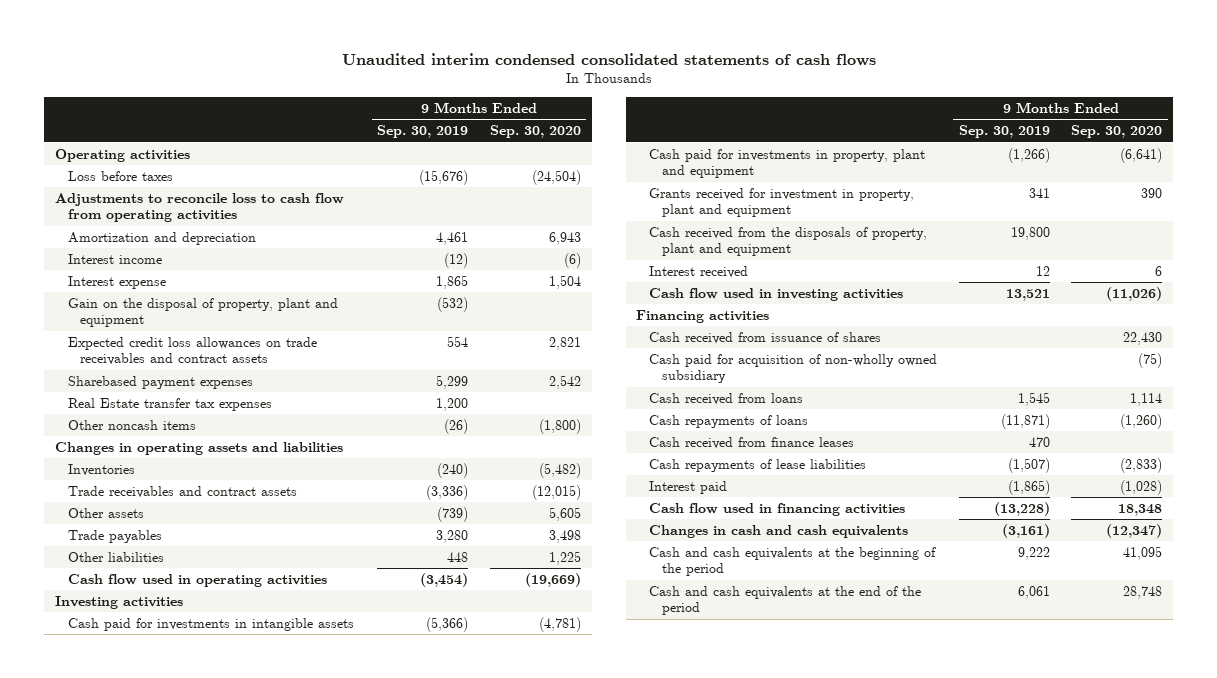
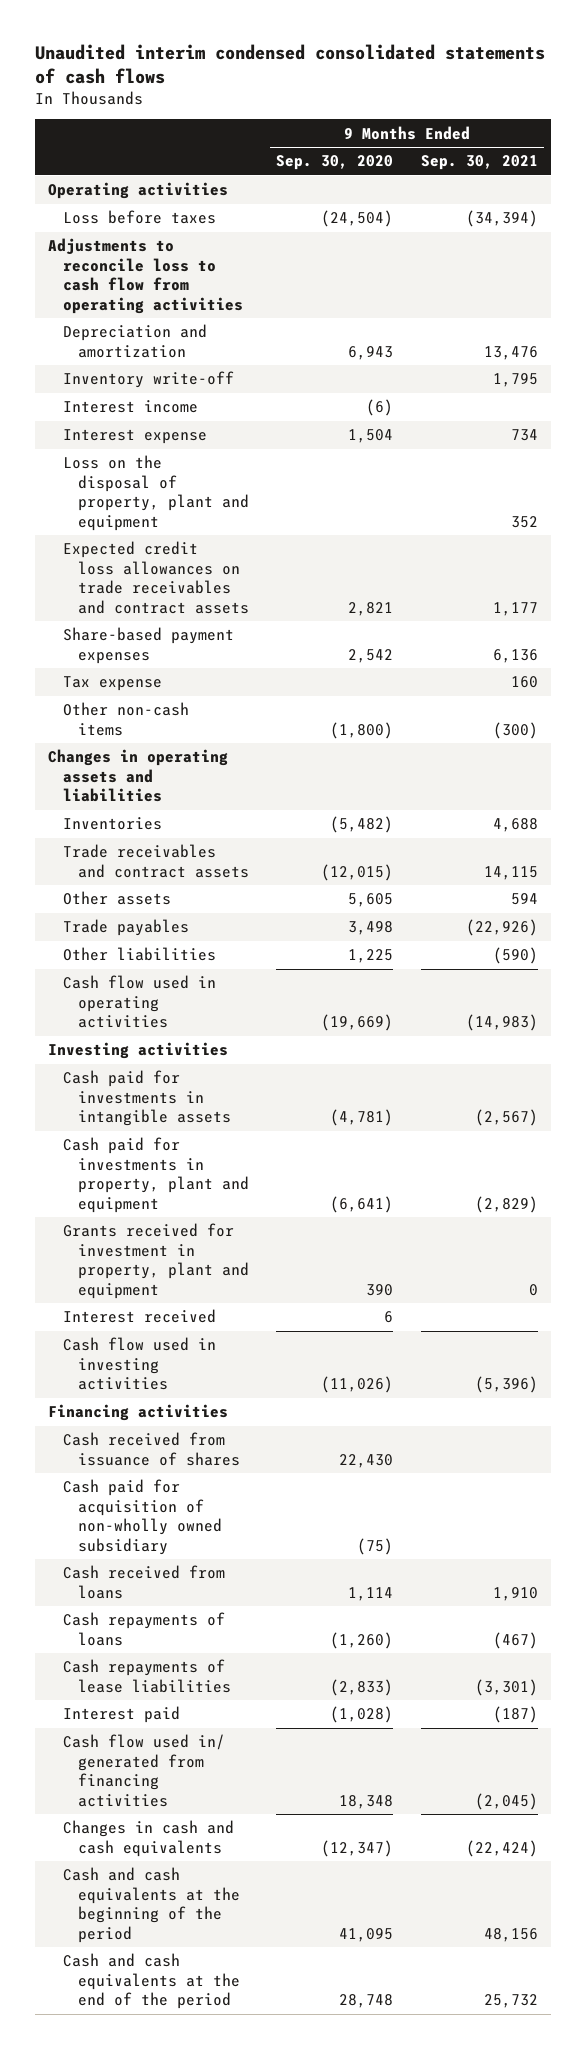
[377,125,469,139] Sep. 30, 2019 -> none
none -> [420,155,538,171] Sep. 30, 2021
[67,231,256,245] Amortization and depreciation -> [63,324,208,358] Depreciation and amortization
none -> [63,371,235,389] Inventory write-off
[67,297,338,328] Gain on the disposal of property, plant and equipment -> [63,455,250,532] Loss on the disposal of property, plant and equipment
[67,397,272,411] Real Estate transfer tax expenses -> none
[67,375,253,389] Sharebased payment expenses -> [63,627,235,664] Share-based payment expenses
none -> [63,676,163,692] Tax expense
[67,419,196,430] Other noncash items -> [63,702,190,736] Other non-cash items
[648,226,927,257] Cash received from the disposals of property, plant and equipment -> none
[648,436,854,449] Cash received from finance leases -> none
[648,502,905,516] Cash flow used in financing activities -> [63,1734,226,1808] Cash flow used in/ generated from financing activities

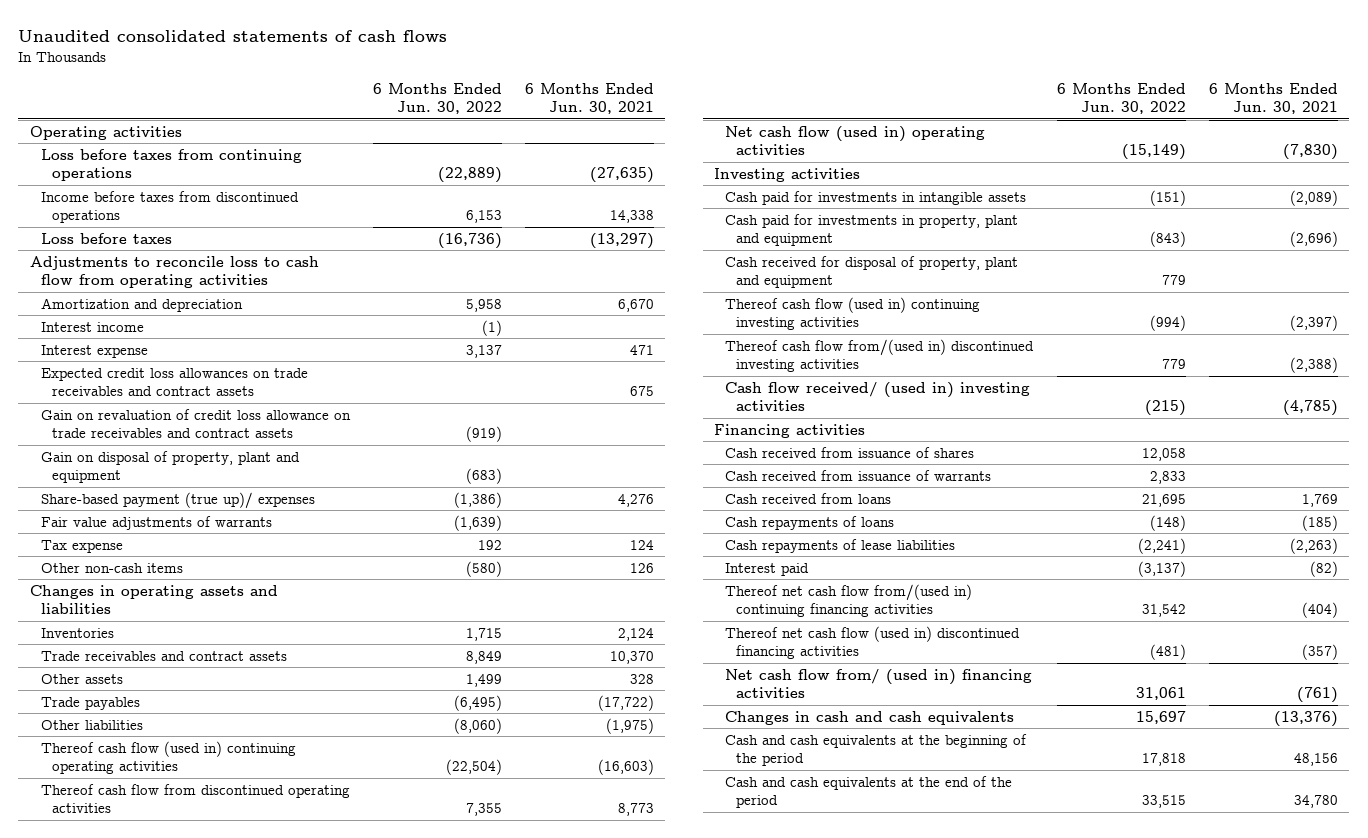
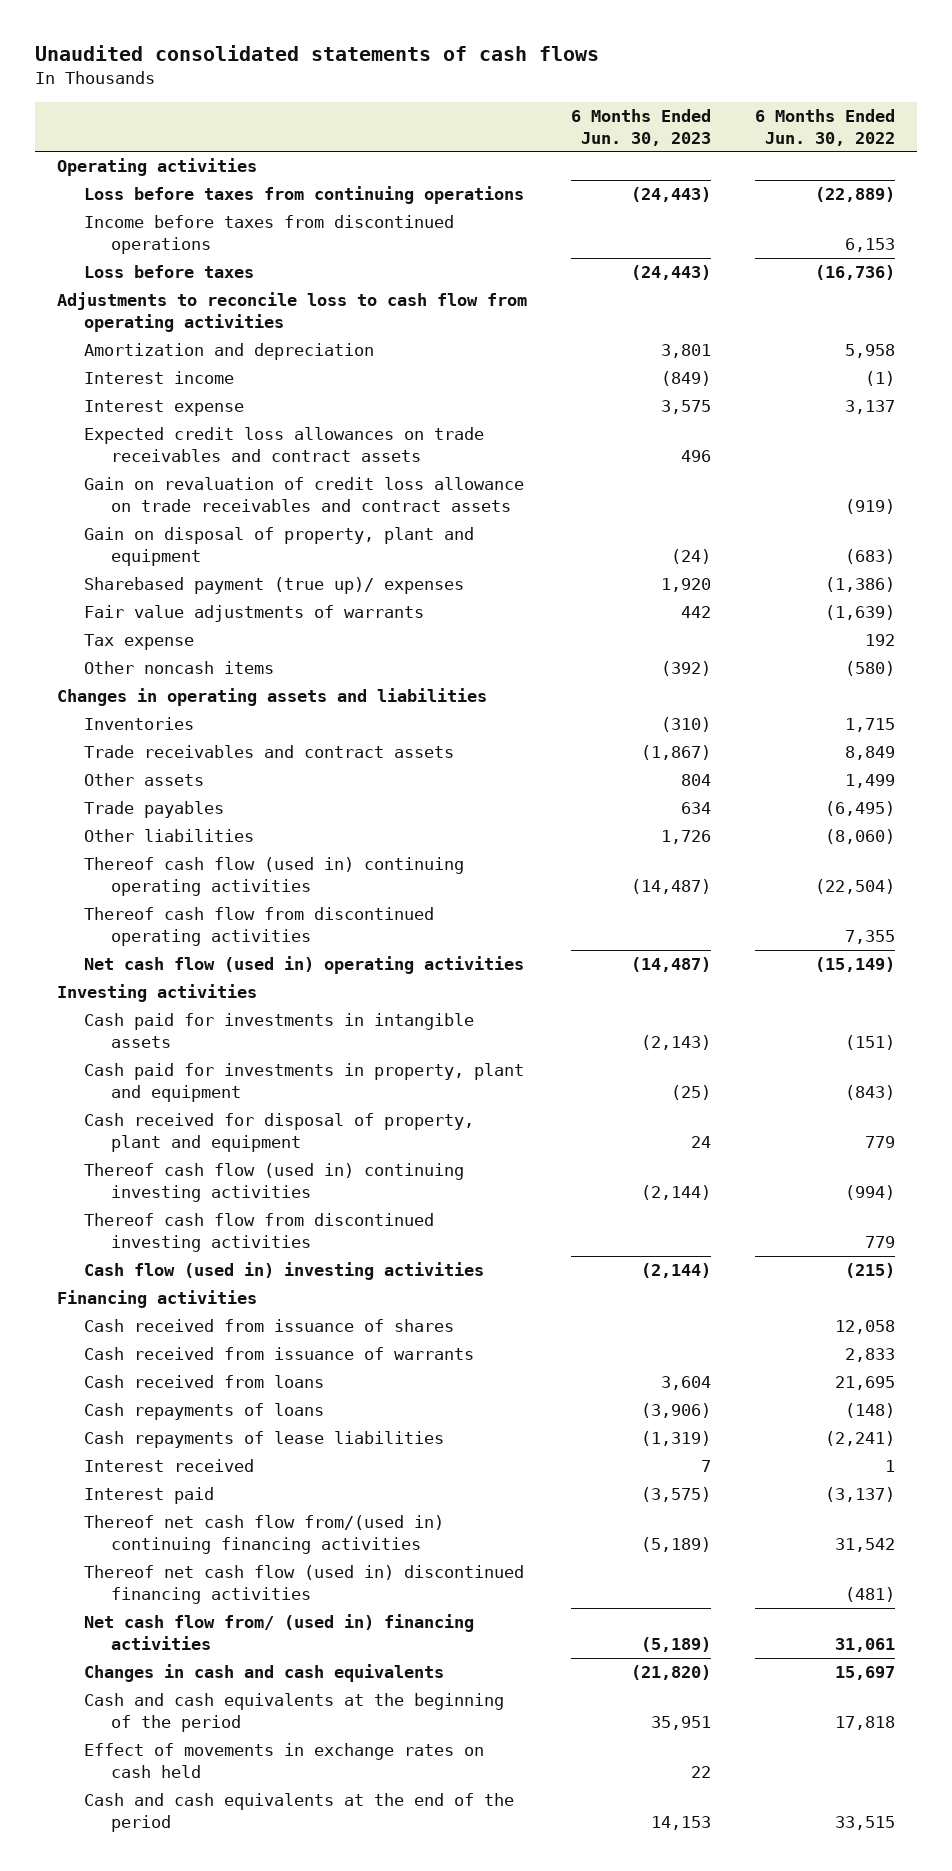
[524,82,654,115] 6 Months Ended Jun. 30, 2021 -> none
none -> [570,108,711,146] 6 Months Ended Jun. 30, 2023
[41,491,316,509] Share-based payment (true up)/ expenses -> [83,577,464,595] Sharebased payment (true up)/ expenses
[41,562,184,573] Other non-cash items -> [83,661,274,675] Other noncash items
[725,338,1035,373] Thereof cash flow from/(used in) discontinued investing activities -> [83,1213,434,1253] Thereof cash flow from discontinued investing activities
[725,381,1031,412] Cash flow received/ (used in) investing activities -> [83,1262,484,1281] Cash flow (used in) investing activities
none -> [83,1459,254,1473] Interest received
none -> [83,1743,484,1779] Effect of movements in exchange rates on cash held

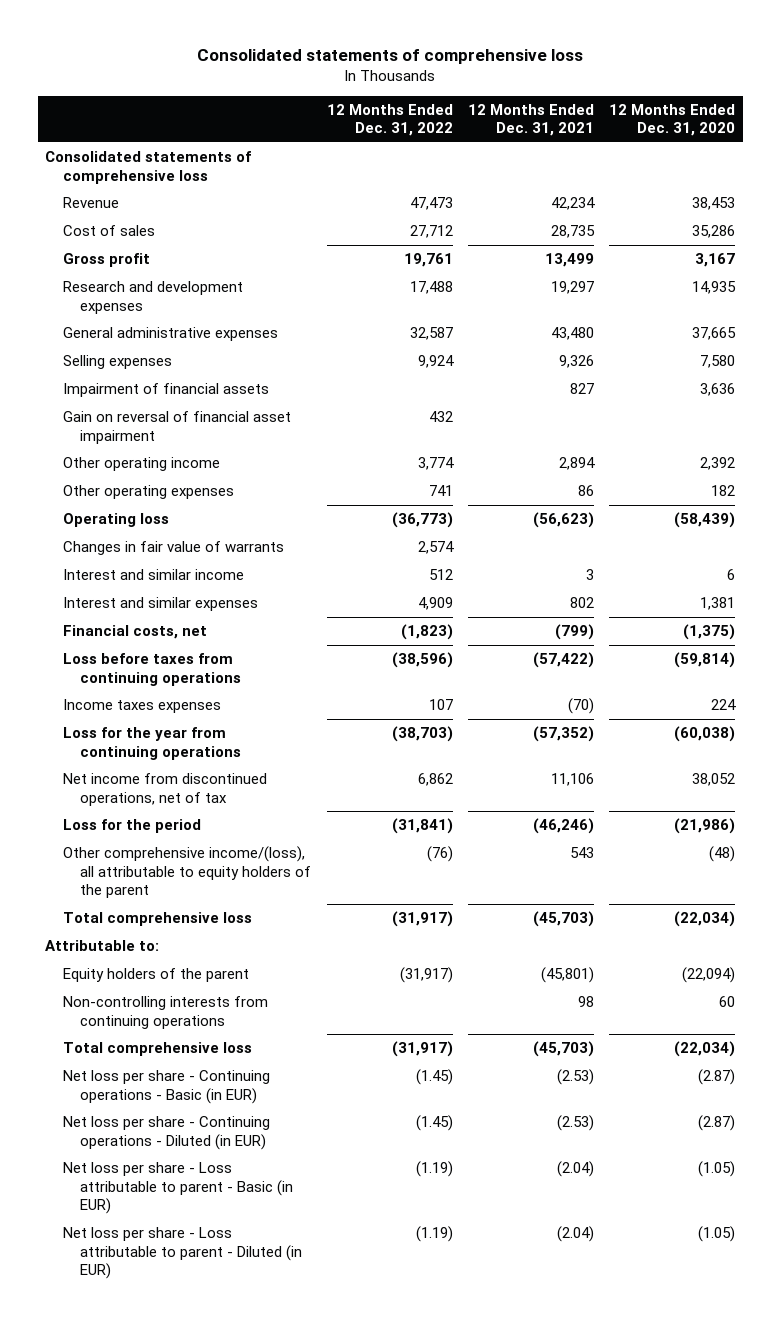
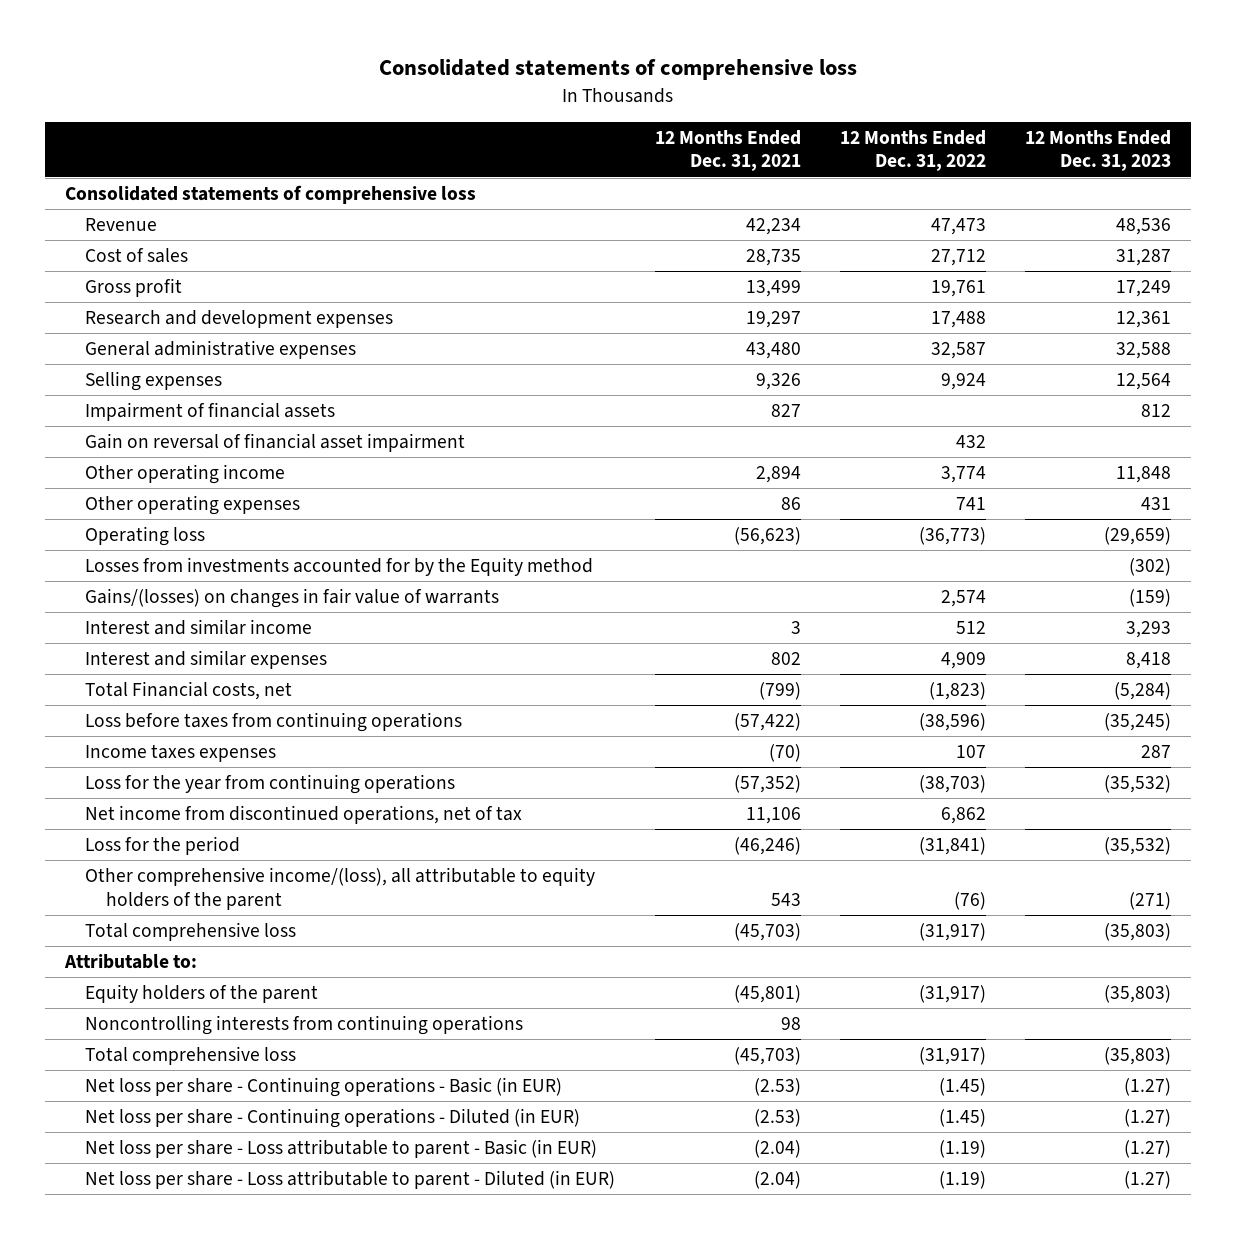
[609,103,736,137] 12 Months Ended Dec. 31, 2020 -> none
none -> [1024,129,1171,172] 12 Months Ended Dec. 31, 2023
none -> [85,557,594,577] Losses from investments accounted for by the Equity method
[62,541,284,556] Changes in fair value of warrants -> [85,588,500,609] Gains/(losses) on changes in fair value of warrants
[62,625,207,640] Financial costs, net -> [85,681,293,701] Total Financial costs, net
[62,996,268,1029] Non-controlling interests from continuing operations -> [85,1015,524,1036] Noncontrolling interests from continuing operations

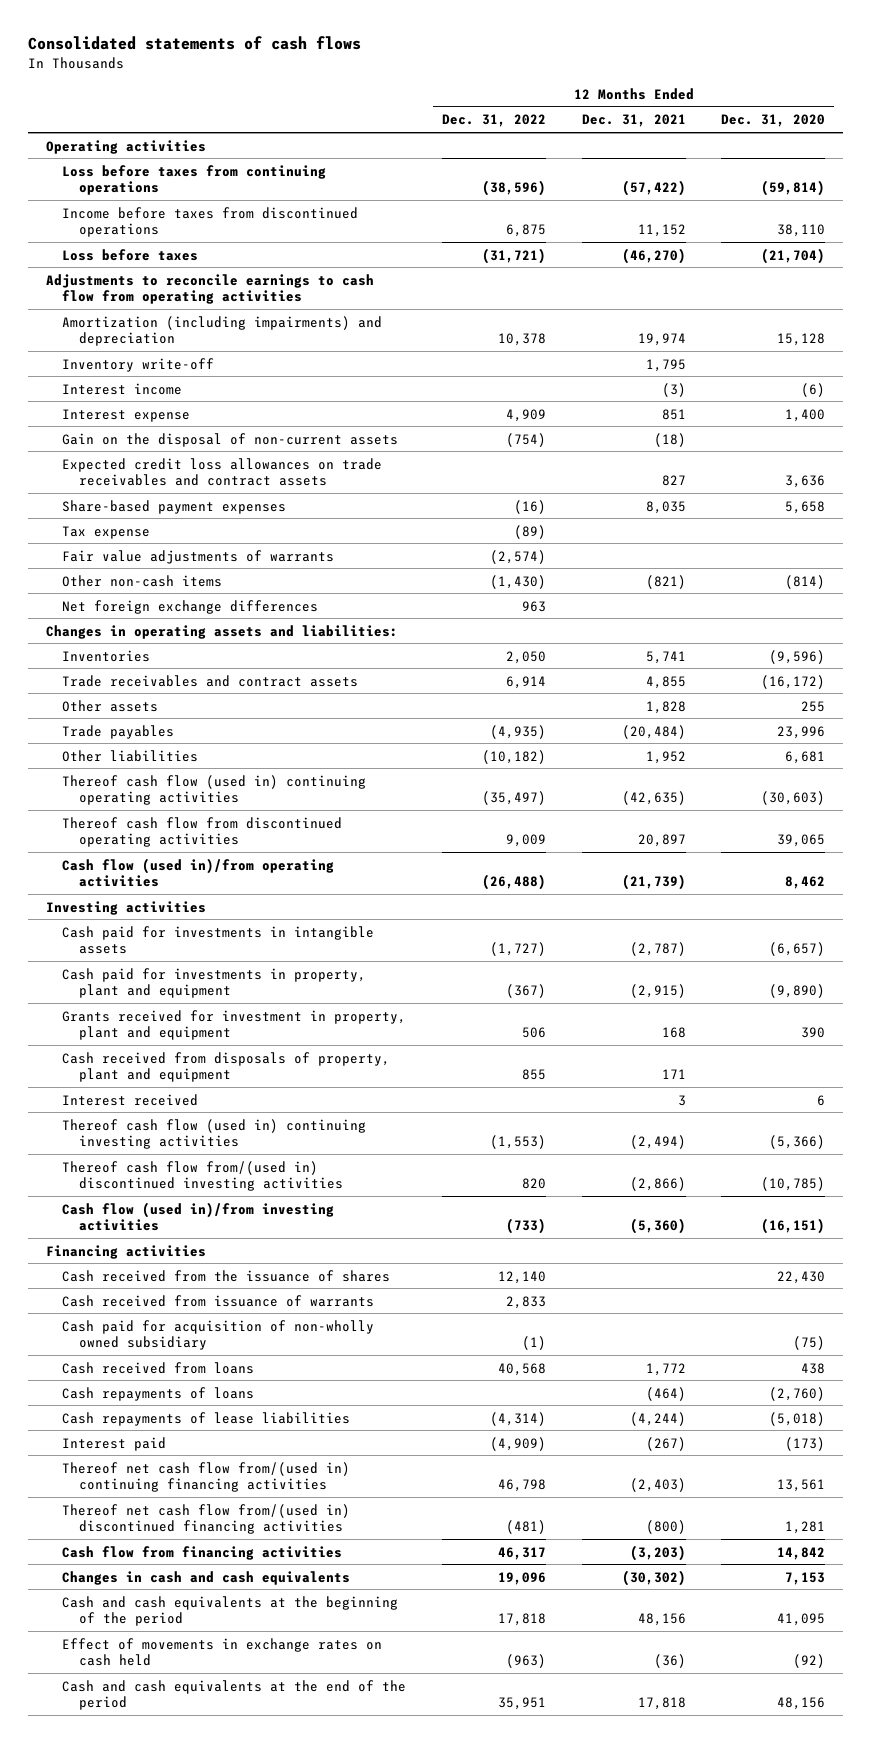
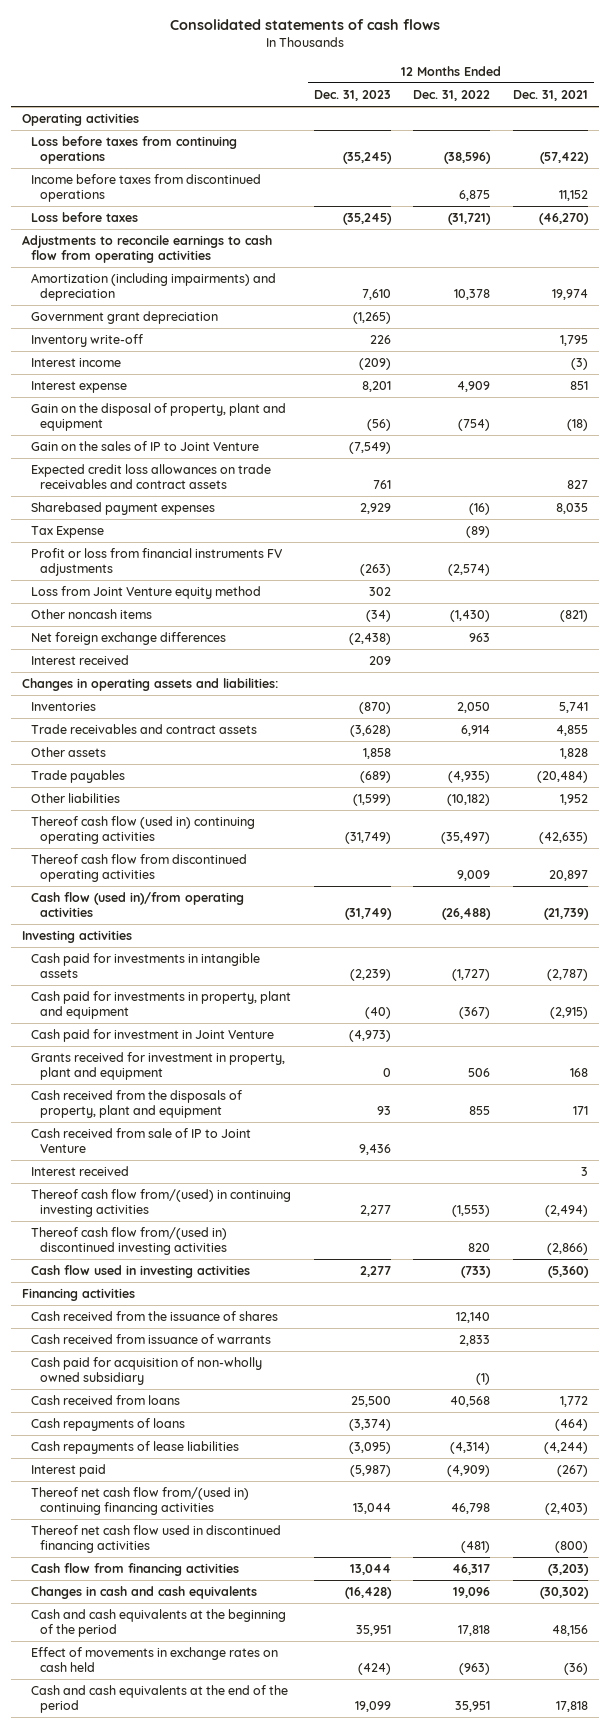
[721,114,826,128] Dec. 31, 2020 -> none
none -> [313,89,391,101] Dec. 31, 2023
none -> [30,311,218,325] Government grant depreciation
[62,432,399,447] Gain on the disposal of non-current assets -> [30,403,286,431] Gain on the disposal of property, plant and equipment
none -> [30,441,259,452] Gain on the sales of IP to Joint Venture
[62,499,287,514] Share-based payment expenses -> [30,502,215,516] Sharebased payment expenses
[62,525,151,539] Tax expense -> [30,526,104,539] Tax Expense
[62,549,335,564] Fair value adjustments of warrants -> [30,548,283,576] Profit or loss from financial instruments FV adjustments
none -> [30,586,261,600] Loss from Joint Venture equity method
[62,574,223,587] Other non-cash items -> [30,609,152,620] Other noncash items
none -> [30,655,129,666] Interest received
none -> [30,1029,274,1043] Cash paid for investment in Joint Venture
[62,1051,391,1083] Cash received from disposals of property, plant and equipment -> [30,1090,242,1118] Cash received from the disposals of property, plant and equipment
none -> [30,1128,251,1153] Cash received from sale of IP to Joint Venture
[62,1118,367,1150] Thereof cash flow (used in) continuing investing activities -> [30,1189,291,1217] Thereof cash flow from/(used) in continuing investing activities
[62,1201,335,1232] Cash flow (used in)/from investing activities -> [30,1265,250,1279] Cash flow used in investing activities
[62,1503,351,1535] Thereof net cash flow from/(used in) discontinued financing activities -> [30,1525,281,1553] Thereof net cash flow used in discontinued financing activities

